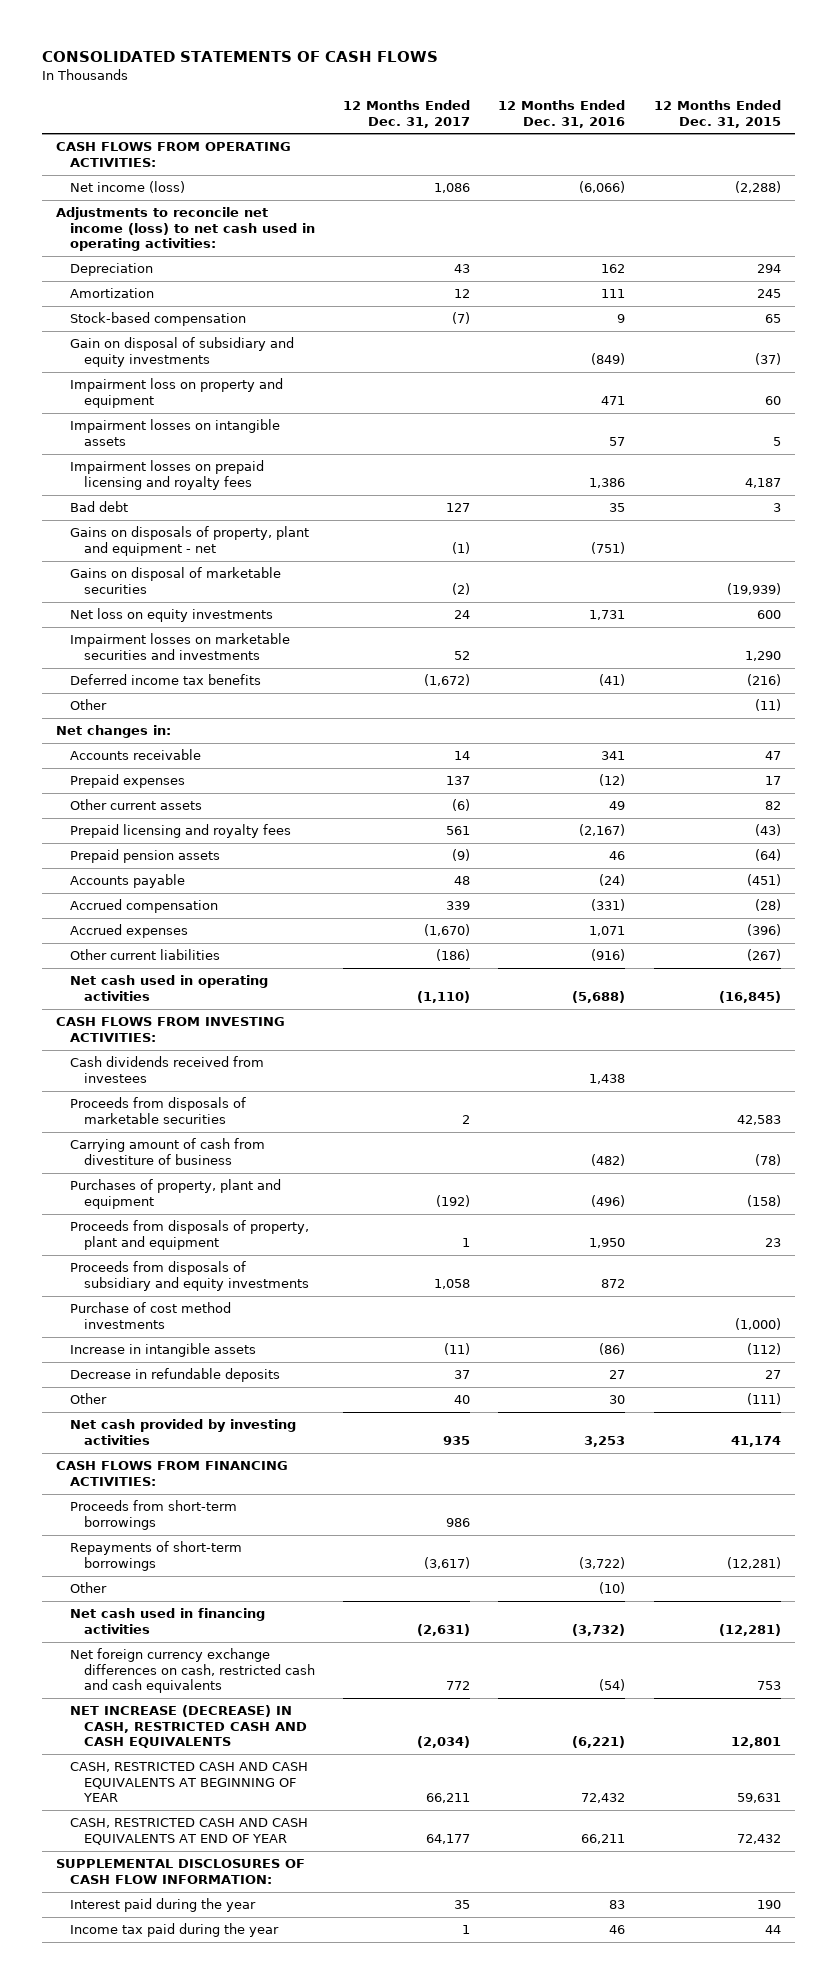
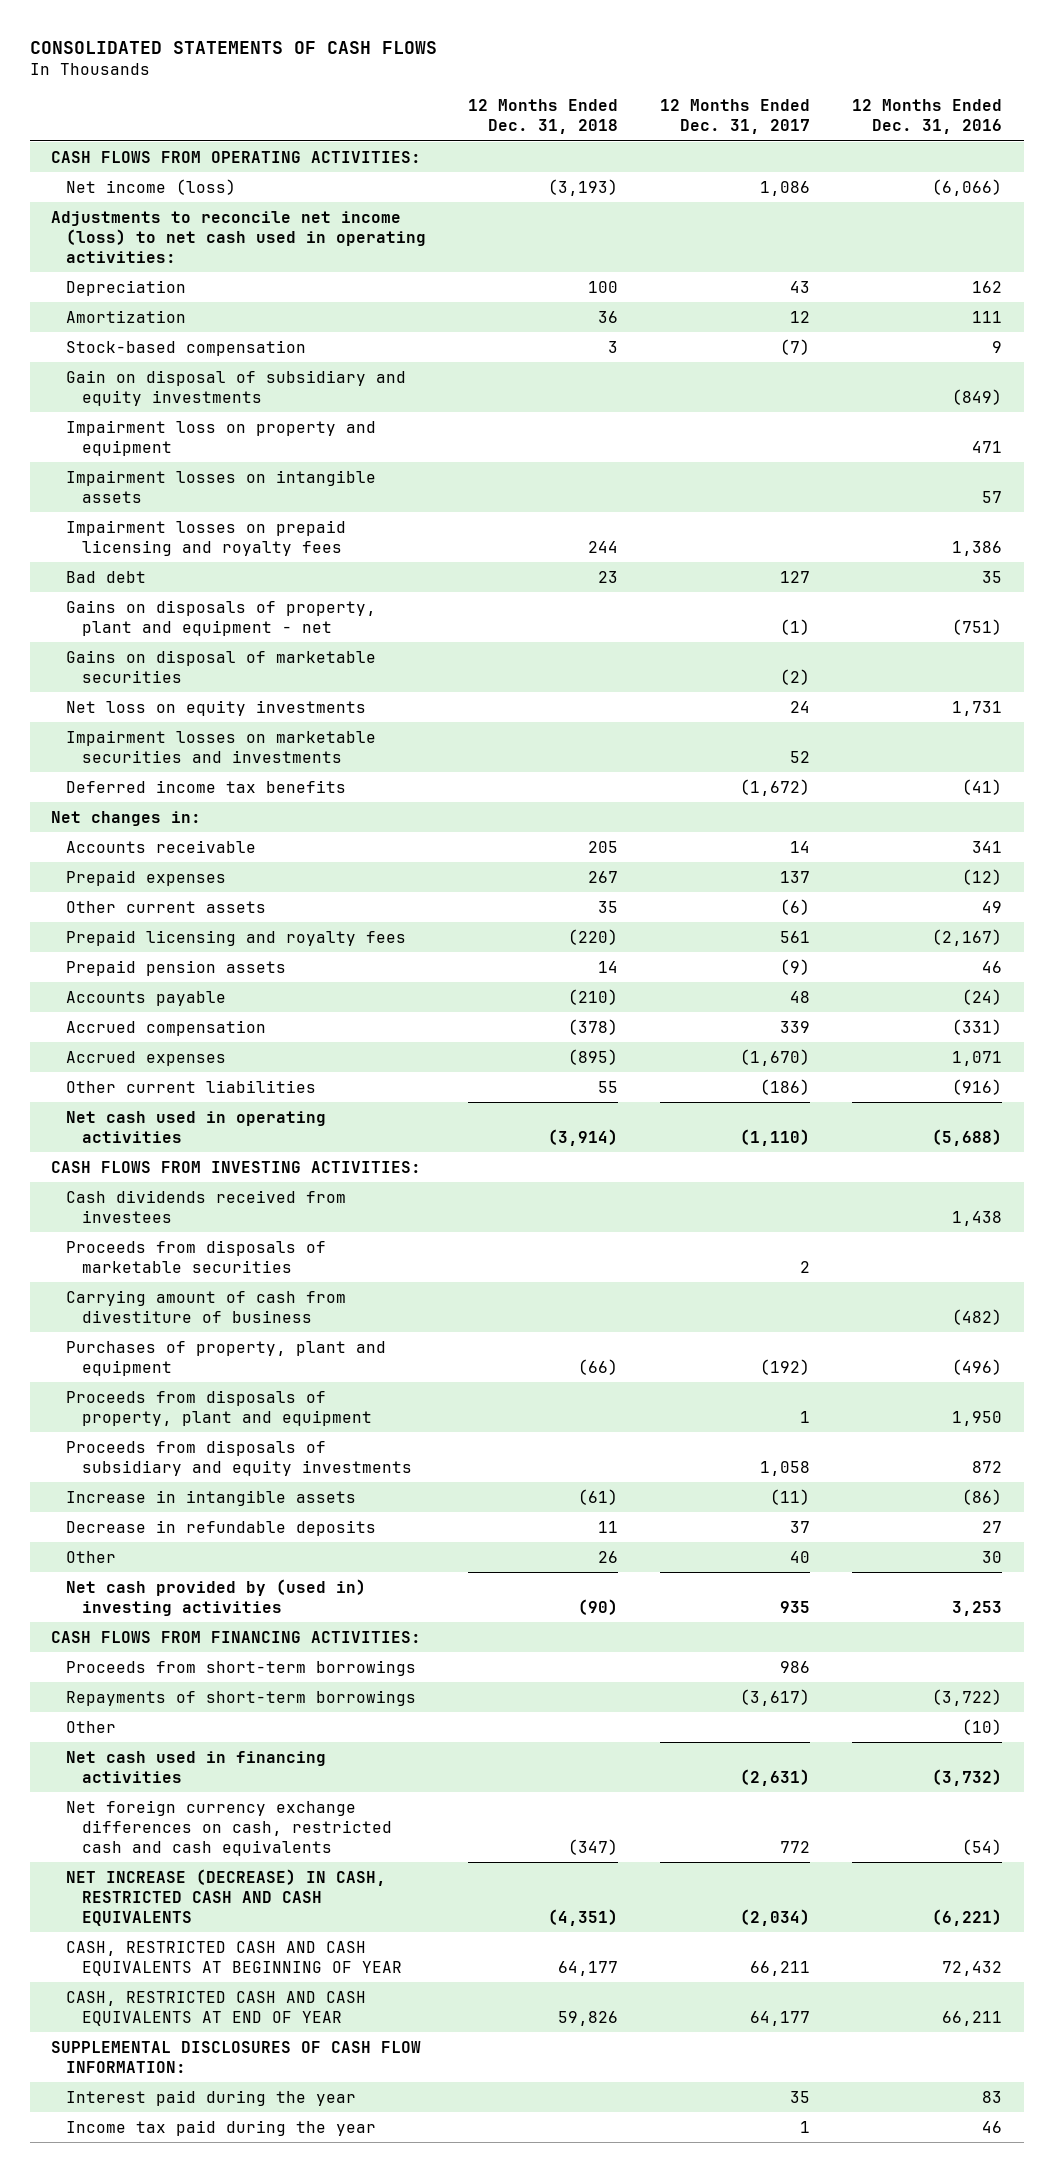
[653,100,781,128] 12 Months Ended Dec. 31, 2015 -> none
none -> [468,99,619,135] 12 Months Ended Dec. 31, 2018
[70,699,108,711] Other -> none
[70,1302,232,1329] Purchase of cost method investments -> none
[70,1419,297,1445] Net cash provided by investing activities -> [66,1578,367,1616] Net cash provided by (used in) investing activities

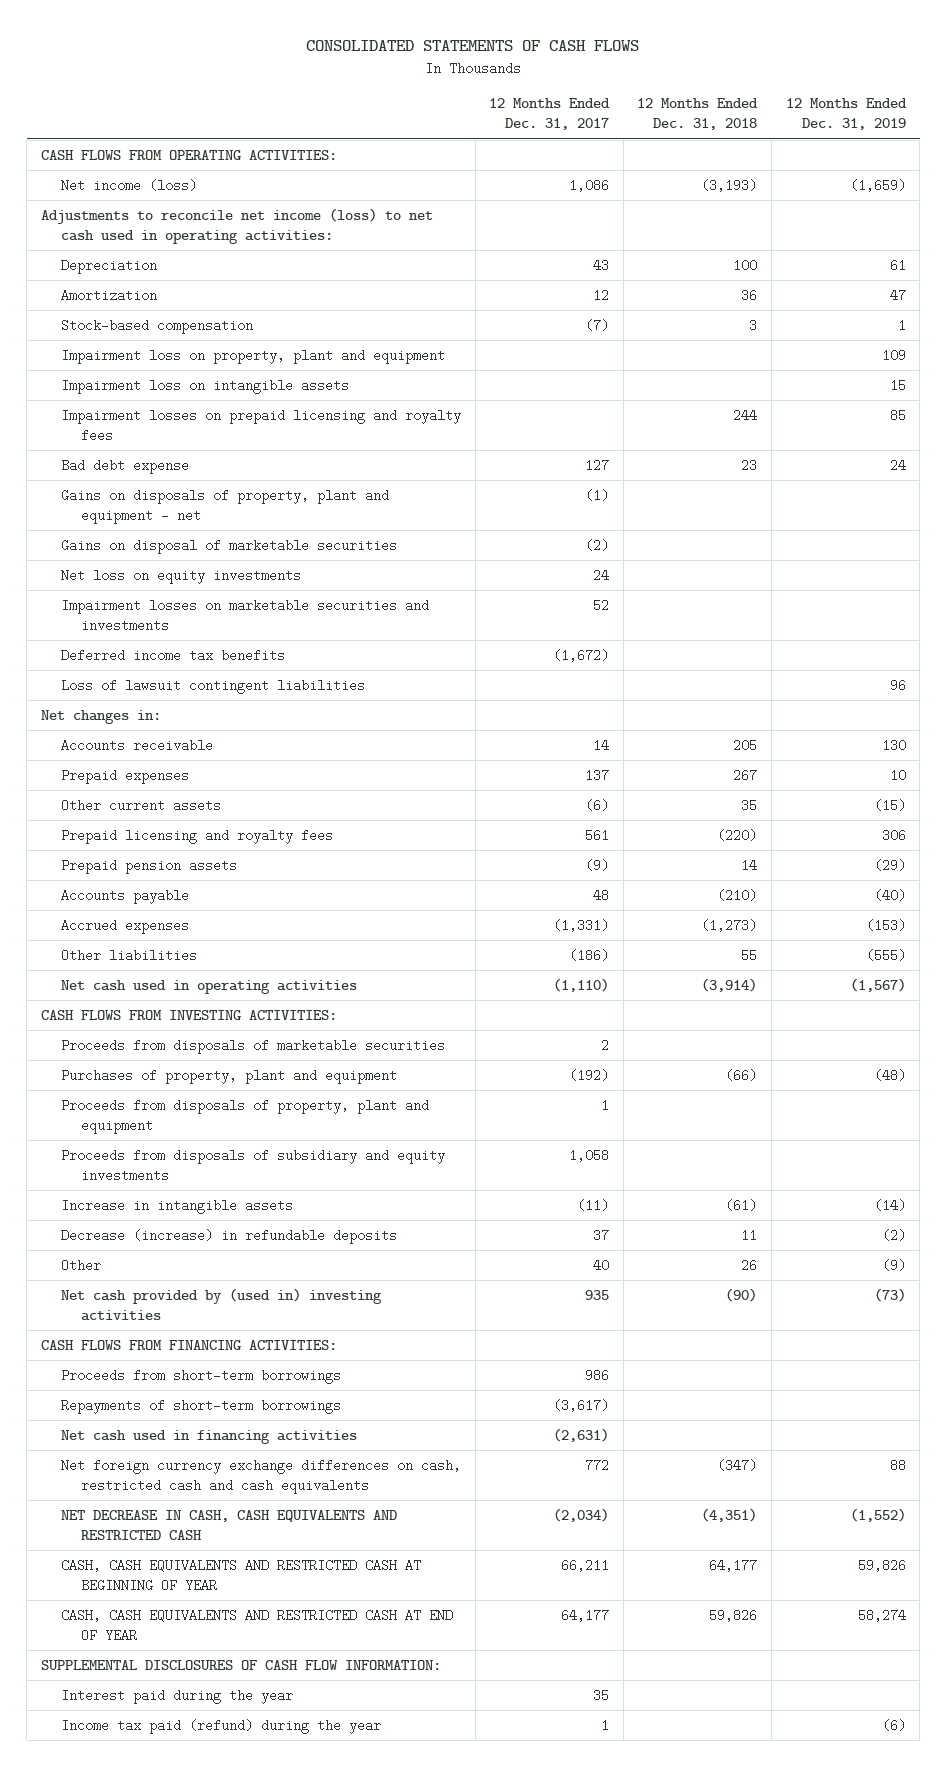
[852,99,1003,135] 12 Months Ended Dec. 31, 2016 -> none
none -> [785,98,907,131] 12 Months Ended Dec. 31, 2019
[66,369,407,406] Gain on disposal of subsidiary and equity investments -> none
[66,419,377,456] Impairment loss on property and equipment -> [61,348,446,364] Impairment loss on property, plant and equipment
[66,469,377,503] Impairment losses on intangible assets -> [61,378,350,394] Impairment loss on intangible assets
[66,570,147,583] Bad debt -> [61,458,190,474] Bad debt expense
none -> [61,678,366,694] Loss of lawsuit contingent liabilities
[66,1019,267,1036] Accrued compensation -> none
[568,1048,619,1065] (895) -> [701,918,758,932] (1,273)
[740,1048,811,1066] (1,670) -> [553,918,610,932] (1,331)
[66,1079,317,1093] Other current liabilities -> [61,948,198,962] Other liabilities
[66,1189,347,1223] Cash dividends received from investees -> none
[66,1289,347,1323] Carrying amount of cash from divestiture of business -> none
[66,1519,377,1536] Decrease in refundable deposits -> [61,1228,398,1244] Decrease (increase) in refundable deposits
[66,1720,117,1733] Other -> none
[66,1868,387,1926] NET INCREASE (DECREASE) IN CASH, RESTRICTED CASH AND CASH EQUIVALENTS -> [61,1509,398,1540] NET DECREASE IN CASH, CASH EQUIVALENTS AND RESTRICTED CASH
[66,1940,403,1976] CASH, RESTRICTED CASH AND CASH EQUIVALENTS AT BEGINNING OF YEAR -> [61,1558,422,1592] CASH, CASH EQUIVALENTS AND RESTRICTED CASH AT BEGINNING OF YEAR
[66,1990,367,2026] CASH, RESTRICTED CASH AND CASH EQUIVALENTS AT END OF YEAR -> [61,1608,454,1642] CASH, CASH EQUIVALENTS AND RESTRICTED CASH AT END OF YEAR
[66,2119,377,2136] Income tax paid during the year -> [61,1718,382,1734] Income tax paid (refund) during the year

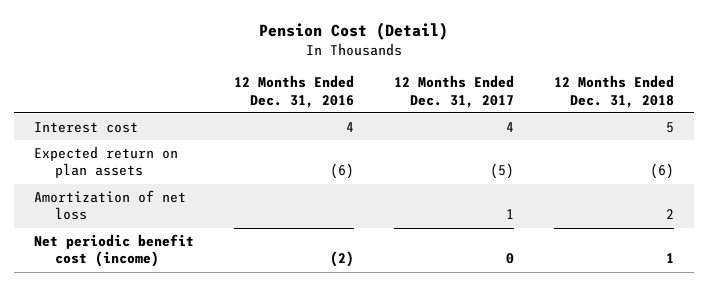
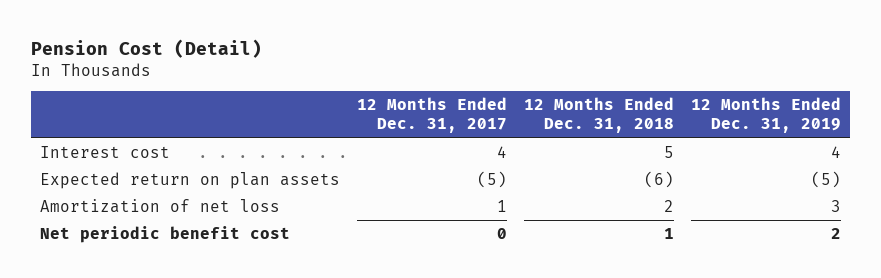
[234,75,355,108] 12 Months Ended Dec. 31, 2016 -> none
none -> [691,96,842,134] 12 Months Ended Dec. 31, 2019
[34,234,195,268] Net periodic benefit cost (income) -> [39,225,290,243] Net periodic benefit cost

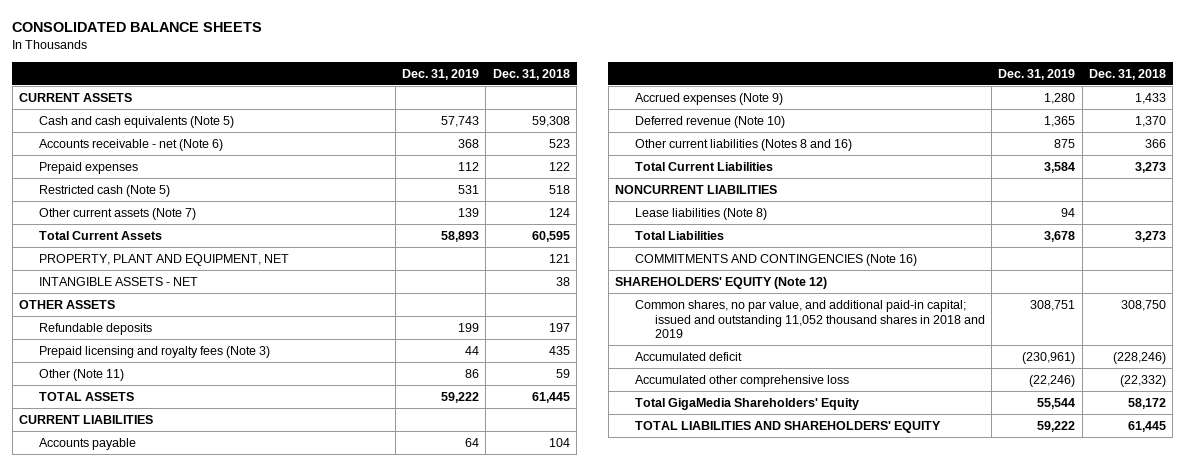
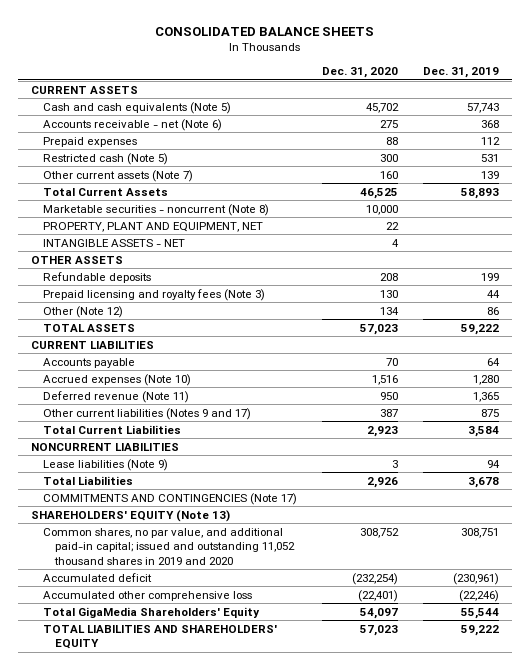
[492,68,570,80] Dec. 31, 2018 -> none
none -> [322,67,399,79] Dec. 31, 2020
none -> [42,203,269,216] Marketable securities - noncurrent (Note 8)
[38,368,124,381] Other (Note 11) -> [42,305,123,318] Other (Note 12)
[634,92,783,105] Accrued expenses (Note 9) -> [42,373,191,386] Accrued expenses (Note 10)
[634,115,785,128] Deferred revenue (Note 10) -> [42,390,189,403] Deferred revenue (Note 11)
[634,138,852,151] Other current liabilities (Notes 8 and 16) -> [42,407,251,420] Other current liabilities (Notes 9 and 17)
[634,207,767,220] Lease liabilities (Note 8) -> [42,458,168,471] Lease liabilities (Note 9)
[634,253,917,266] COMMITMENTS AND CONTINGENCIES (Note 16) -> [42,492,297,505] COMMITMENTS AND CONTINGENCIES (Note 17)
[615,276,828,289] SHAREHOLDERS' EQUITY (Note 12) -> [30,509,230,522] SHAREHOLDERS' EQUITY (Note 13)
[634,299,985,339] Common shares, no par value, and additional paid-in capital; issued and outstanding 11,052 thousand shares in 2018 and 2019 -> [42,527,295,565] Common shares, no par value, and additional paid-in capital; issued and outstanding 11,052 thousand shares in 2019 and 2020

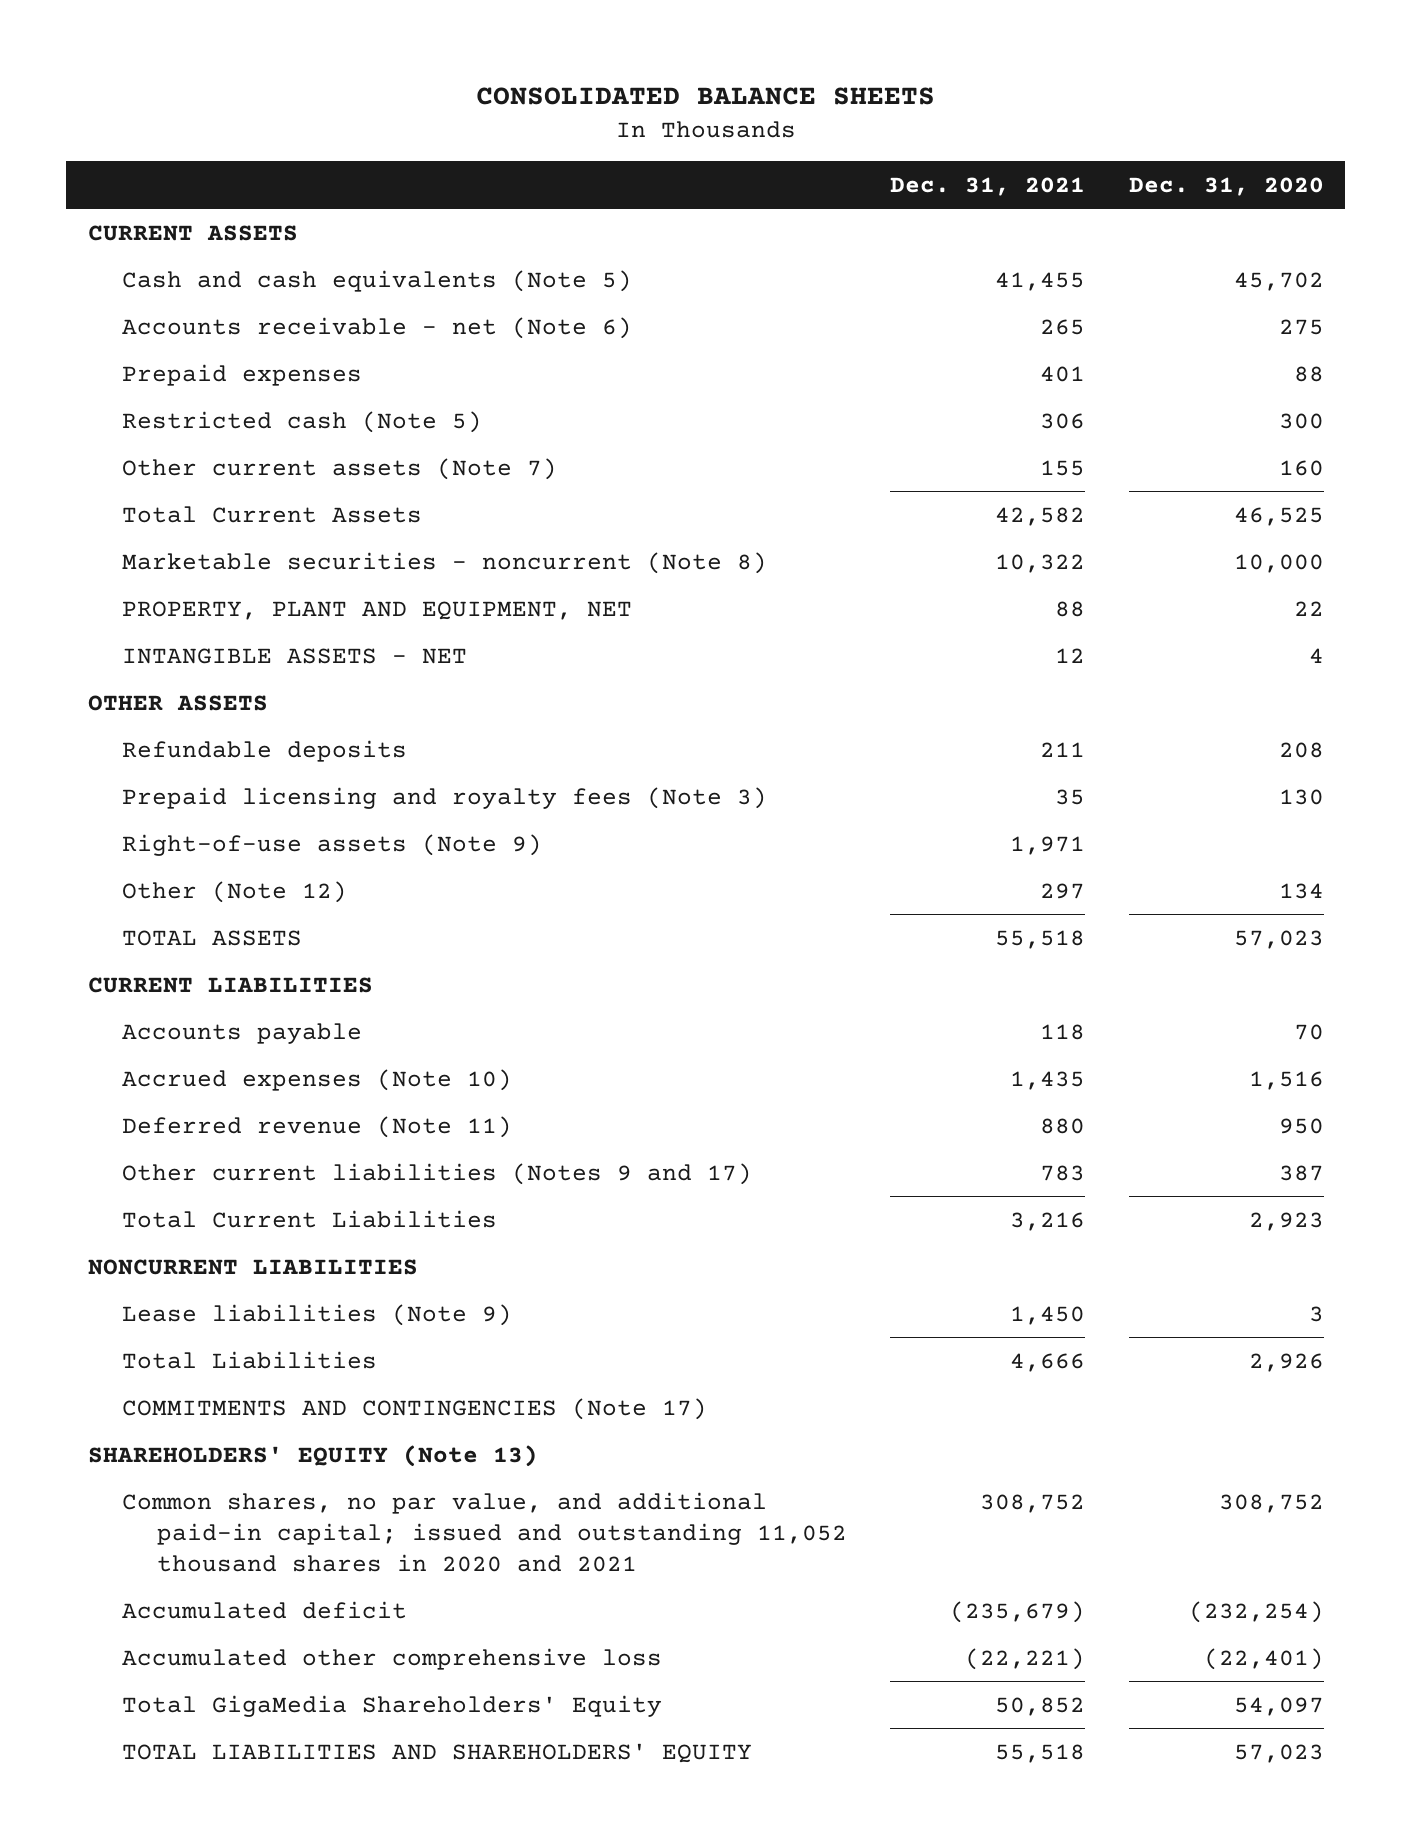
[423,67,500,79] Dec. 31, 2019 -> none
none -> [890,177,1086,197] Dec. 31, 2021
none -> [122,833,543,856] Right-of-use assets (Note 9)
[42,527,295,565] Common shares, no par value, and additional paid-in capital; issued and outstanding 11,052 thousand shares in 2019 and 2020 -> [122,1491,847,1573] Common shares, no par value, and additional paid-in capital; issued and outstanding 11,052 thousand shares in 2020 and 2021

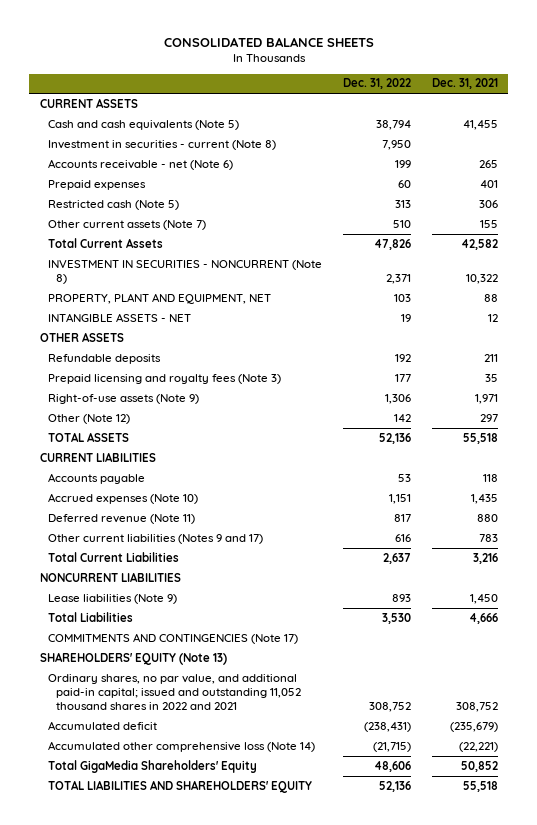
[1128,177,1324,197] Dec. 31, 2020 -> none
none -> [342,78,411,90] Dec. 31, 2022
none -> [47,139,276,150] Investment in securities - current (Note 8)
[122,551,768,574] Marketable securities - noncurrent (Note 8) -> [47,259,322,284] INVESTMENT IN SECURITIES - NONCURRENT (Note 8)
[122,1491,847,1573] Common shares, no par value, and additional paid-in capital; issued and outstanding 11,052 thousand shares in 2020 and 2021 -> [47,673,301,710] Ordinary shares, no par value, and additional paid-in capital; issued and outstanding 11,052 thousand shares in 2022 and 2021
[122,1647,663,1670] Accumulated other comprehensive loss -> [47,740,315,752] Accumulated other comprehensive loss (Note 14)

